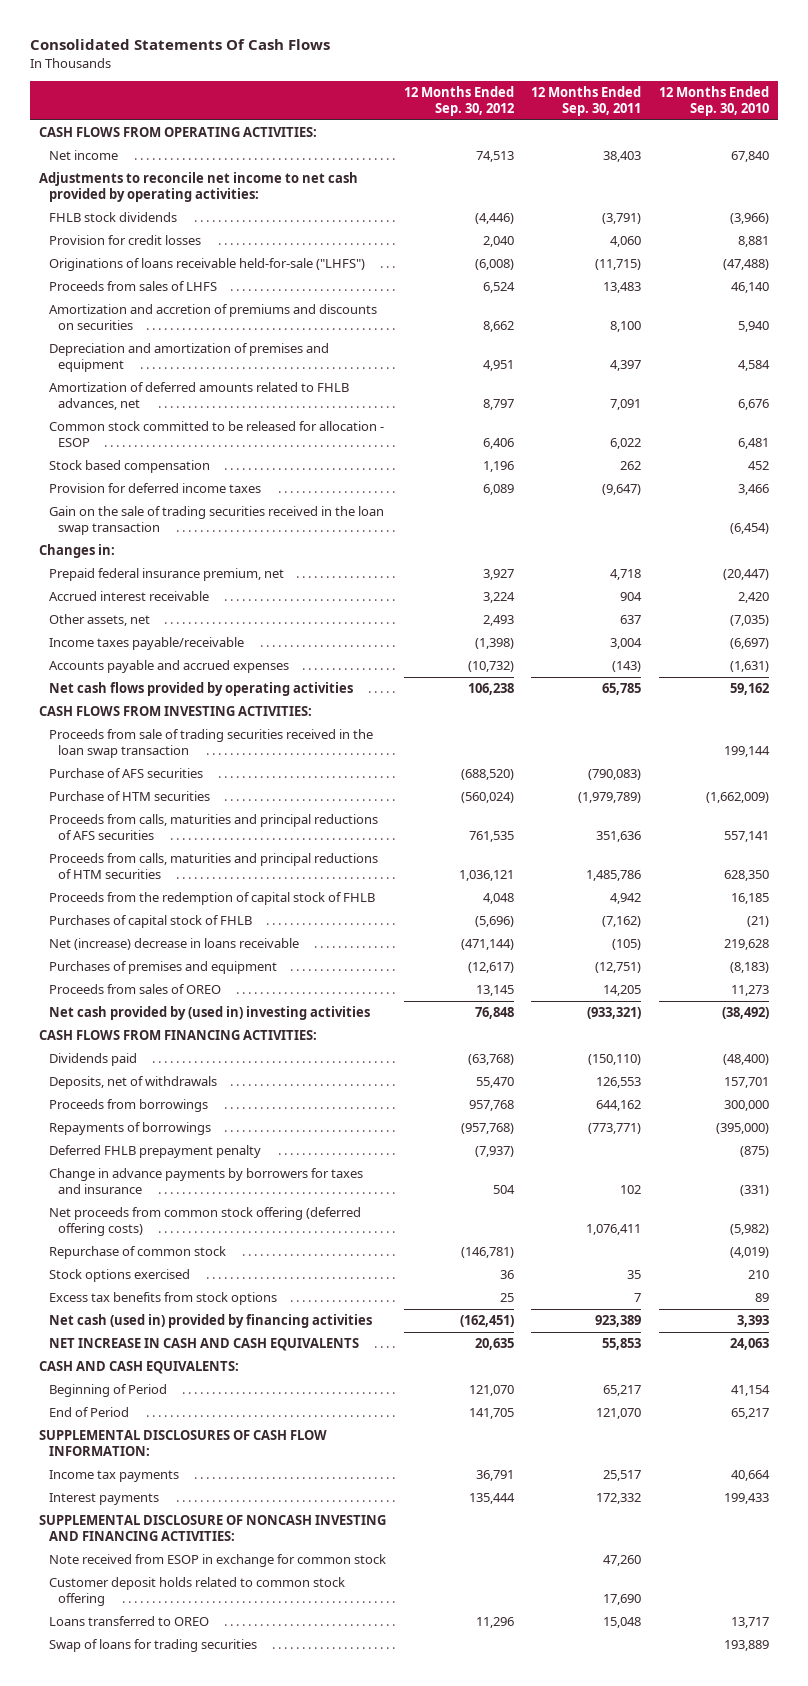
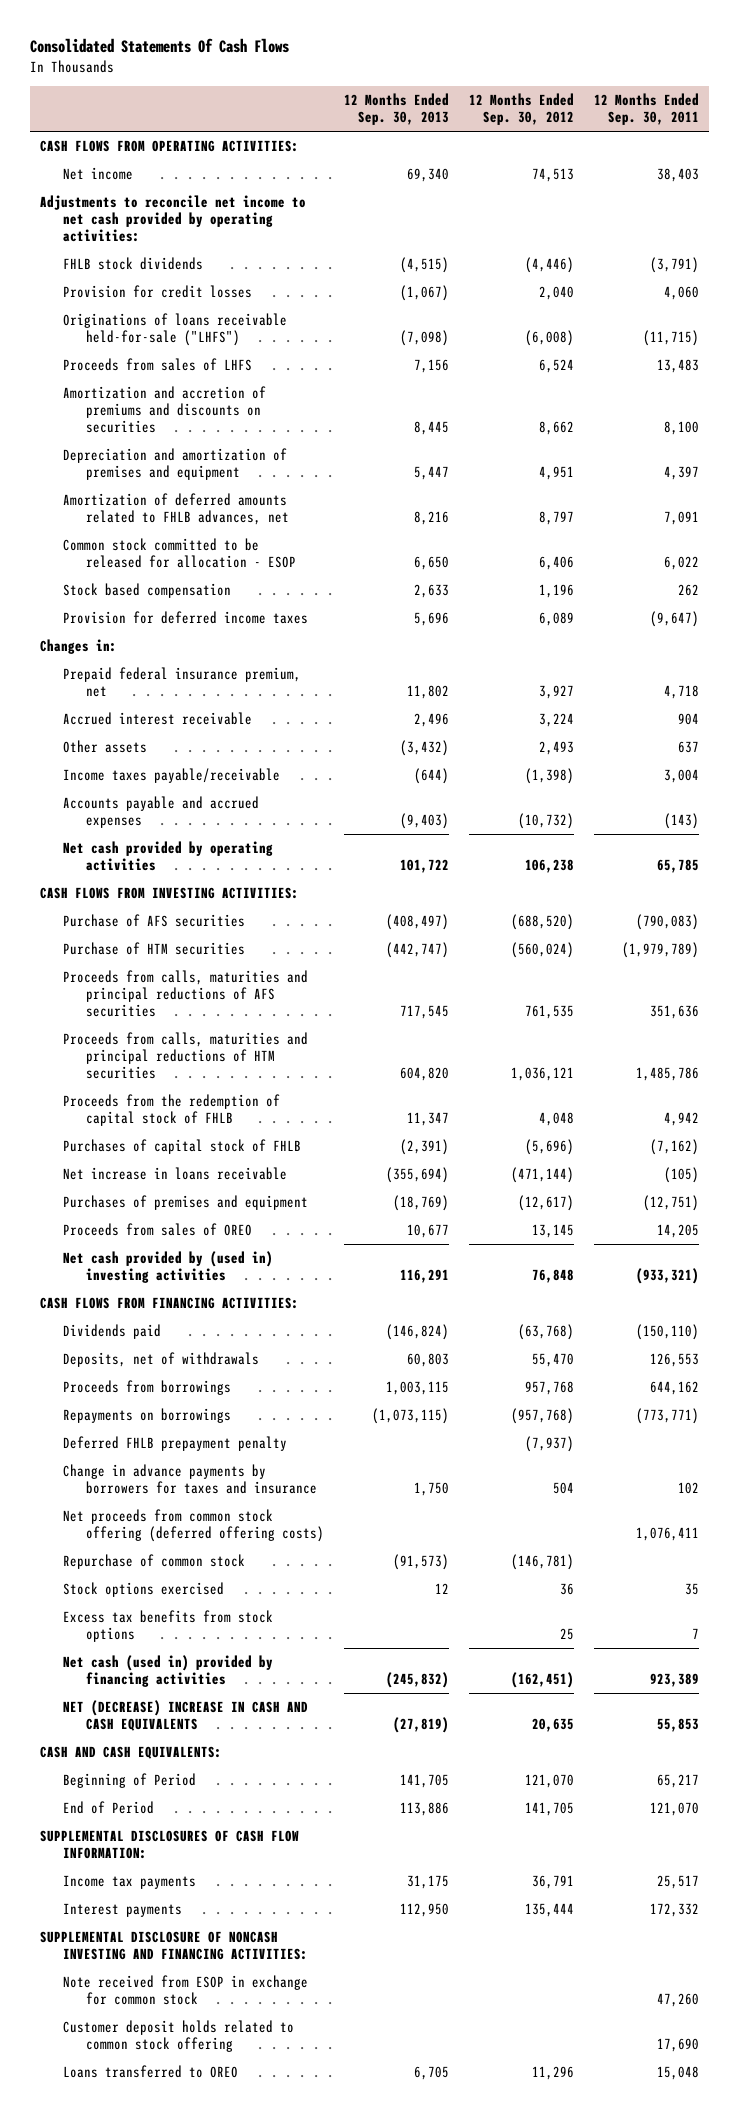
[658,86,769,117] 12 Months Ended Sep. 30, 2010 -> none
none -> [343,93,449,126] 12 Months Ended Sep. 30, 2013
[48,505,384,535] Gain on the sale of trading securities received in the loan swap transaction -> none
[48,613,150,626] Other assets, net -> [62,740,147,754] Other assets
[48,681,353,696] Net cash flows provided by operating activities -> [62,841,273,872] Net cash provided by operating activities
[48,728,373,758] Proceeds from sale of trading securities received in the loan swap transaction -> none
[48,937,299,950] Net (increase) decrease in loans receivable -> [62,1167,287,1181] Net increase in loans receivable
[48,1121,211,1135] Repayments of borrowings -> [62,1408,231,1424] Repayments on borrowings
[48,1337,359,1351] NET INCREASE IN CASH AND CASH EQUIVALENTS -> [62,1700,308,1732] NET (DECREASE) INCREASE IN CASH AND CASH EQUIVALENTS
[48,1638,257,1652] Swap of loans for trading securities -> none

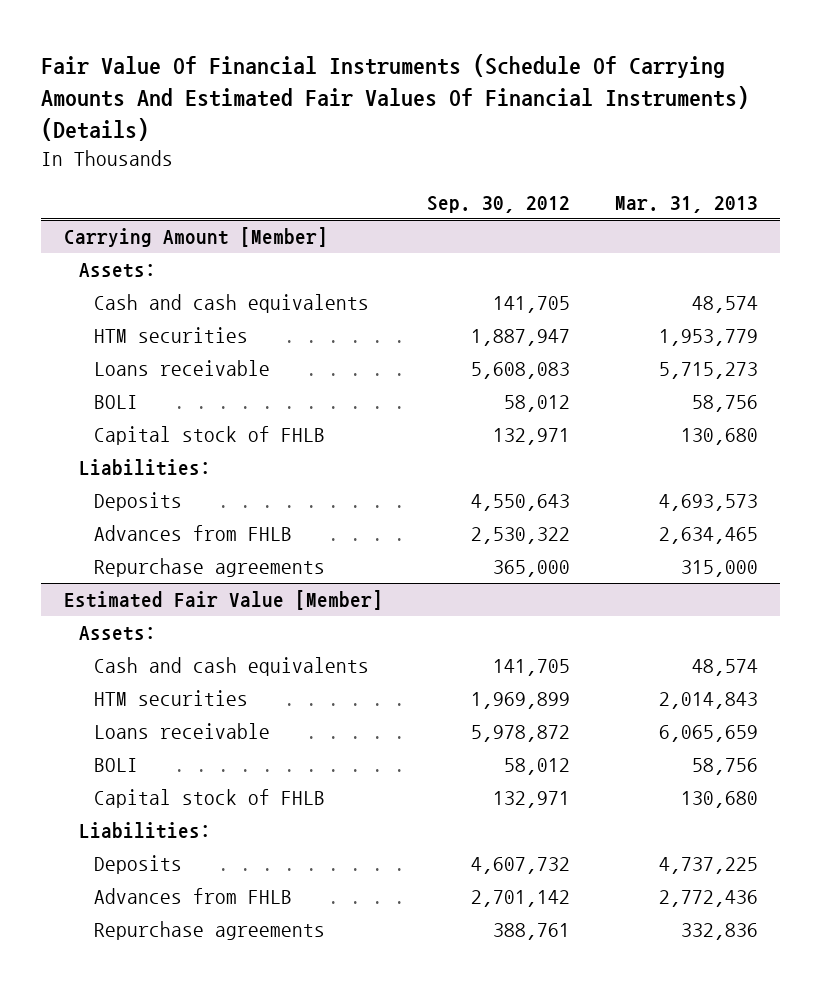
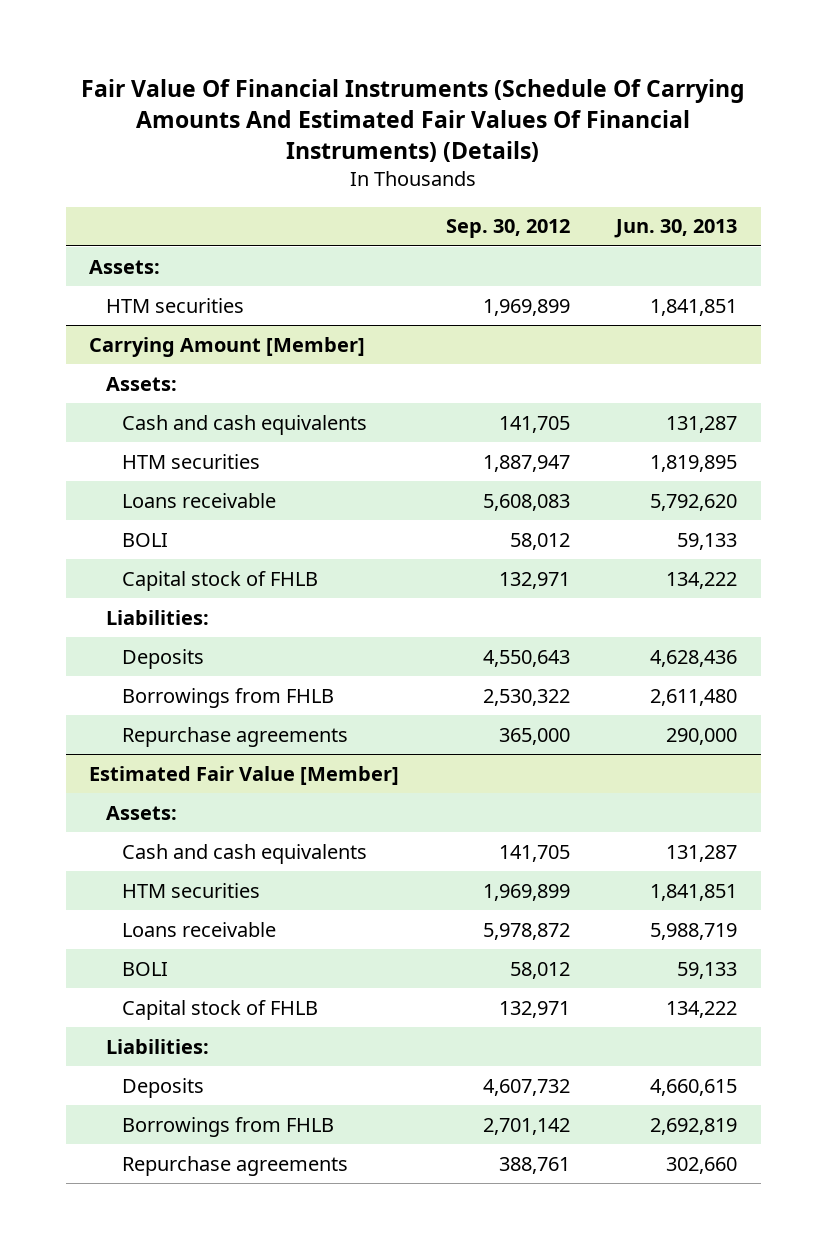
[614,195,758,213] Mar. 31, 2013 -> none
none -> [614,219,738,239] Jun. 30, 2013
none -> [88,259,160,274] Assets:
none -> [105,297,244,313] HTM securities
[93,525,292,542] Advances from FHLB -> [122,687,335,708] Borrowings from FHLB
[93,888,292,905] Advances from FHLB -> [122,1116,335,1137] Borrowings from FHLB

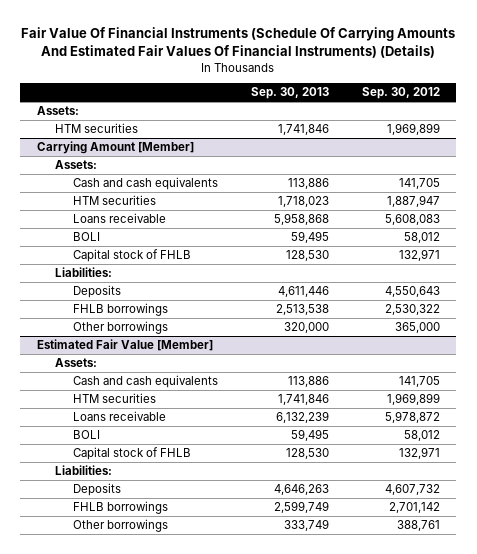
[614,219,738,239] Jun. 30, 2013 -> none
none -> [251,87,330,100] Sep. 30, 2013
[122,687,335,708] Borrowings from FHLB -> [73,303,169,317] FHLB borrowings
[122,726,349,747] Repurchase agreements -> [73,321,169,335] Other borrowings
[122,1116,335,1137] Borrowings from FHLB -> [73,501,169,515] FHLB borrowings
[122,1155,349,1176] Repurchase agreements -> [73,519,169,533] Other borrowings

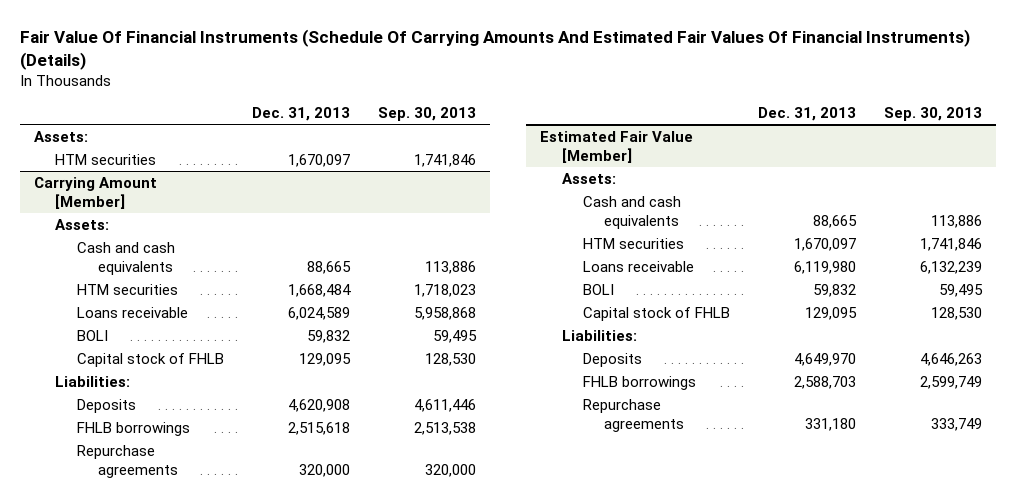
[361,87,440,100] Sep. 30, 2012 -> none
none -> [251,106,350,121] Dec. 31, 2013
[73,321,169,335] Other borrowings -> [76,444,179,478] Repurchase agreements
[73,519,169,533] Other borrowings -> [582,398,685,432] Repurchase agreements

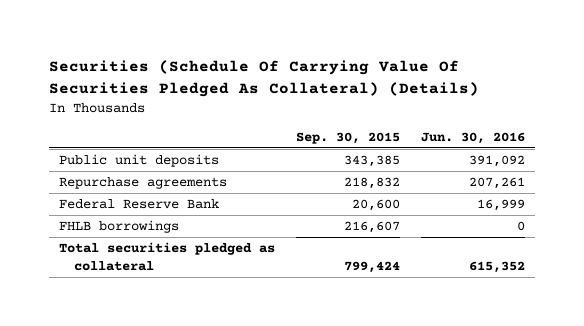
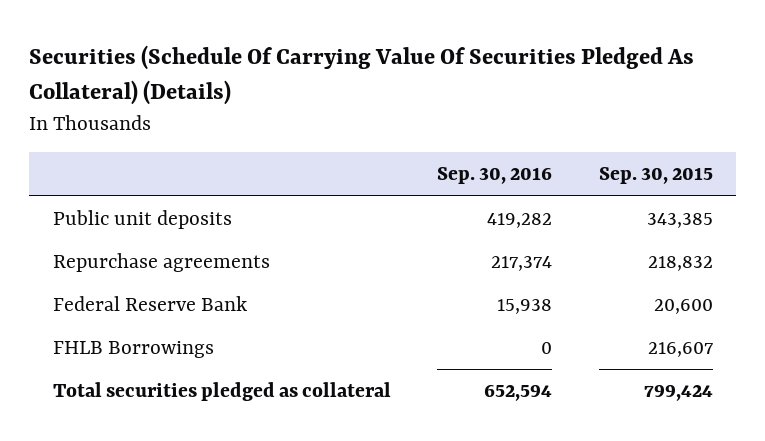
[420,131,525,144] Jun. 30, 2016 -> none
none -> [437,167,553,185] Sep. 30, 2016
[59,219,180,233] FHLB borrowings -> [52,341,214,359] FHLB Borrowings

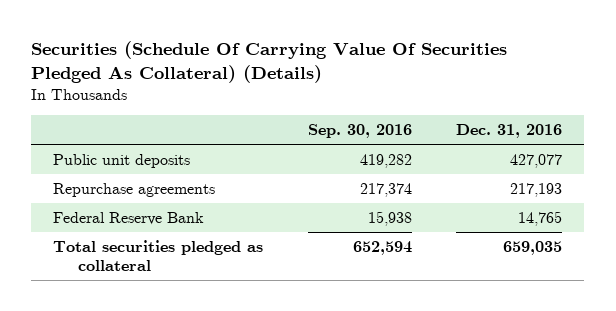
[598,167,713,185] Sep. 30, 2015 -> none
none -> [456,124,563,139] Dec. 31, 2016
[52,341,214,359] FHLB Borrowings -> none

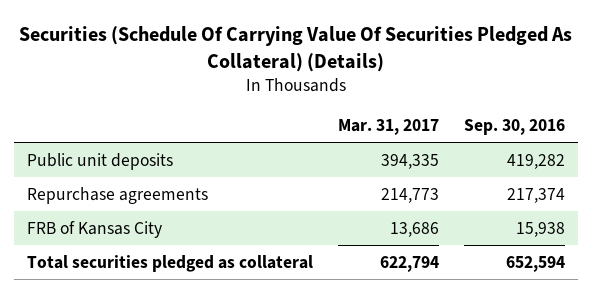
[456,124,563,139] Dec. 31, 2016 -> none
none -> [337,119,439,136] Mar. 31, 2017
[53,211,205,225] Federal Reserve Bank -> [26,220,162,238] FRB of Kansas City

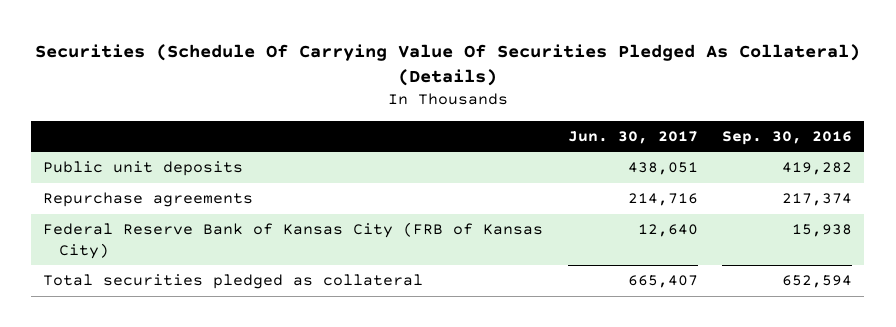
[337,119,439,136] Mar. 31, 2017 -> none
none -> [567,130,698,144] Jun. 30, 2017
[26,220,162,238] FRB of Kansas City -> [43,222,544,259] Federal Reserve Bank of Kansas City (FRB of Kansas City)

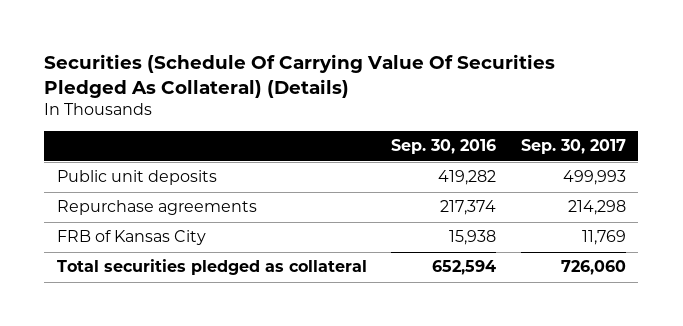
[567,130,698,144] Jun. 30, 2017 -> none
none -> [521,139,627,155] Sep. 30, 2017
[43,222,544,259] Federal Reserve Bank of Kansas City (FRB of Kansas City) -> [56,230,206,246] FRB of Kansas City

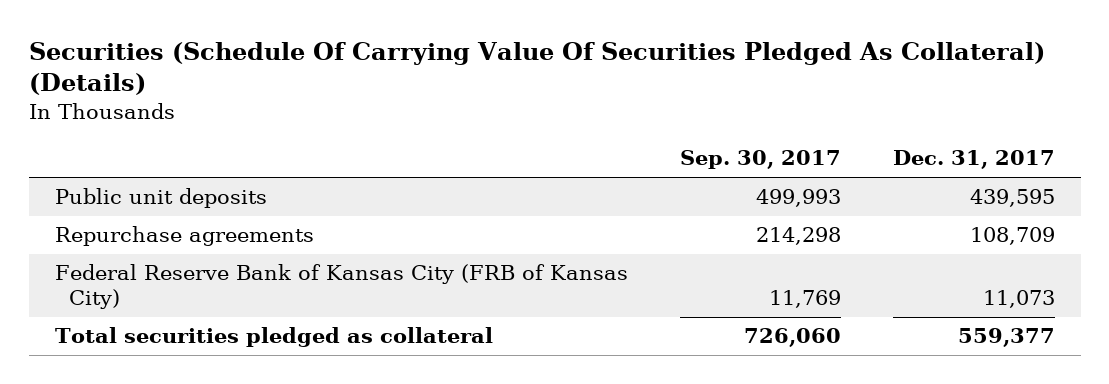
[391,139,497,155] Sep. 30, 2016 -> none
none -> [892,150,1055,170] Dec. 31, 2017
[56,230,206,246] FRB of Kansas City -> [54,264,628,310] Federal Reserve Bank of Kansas City (FRB of Kansas City)

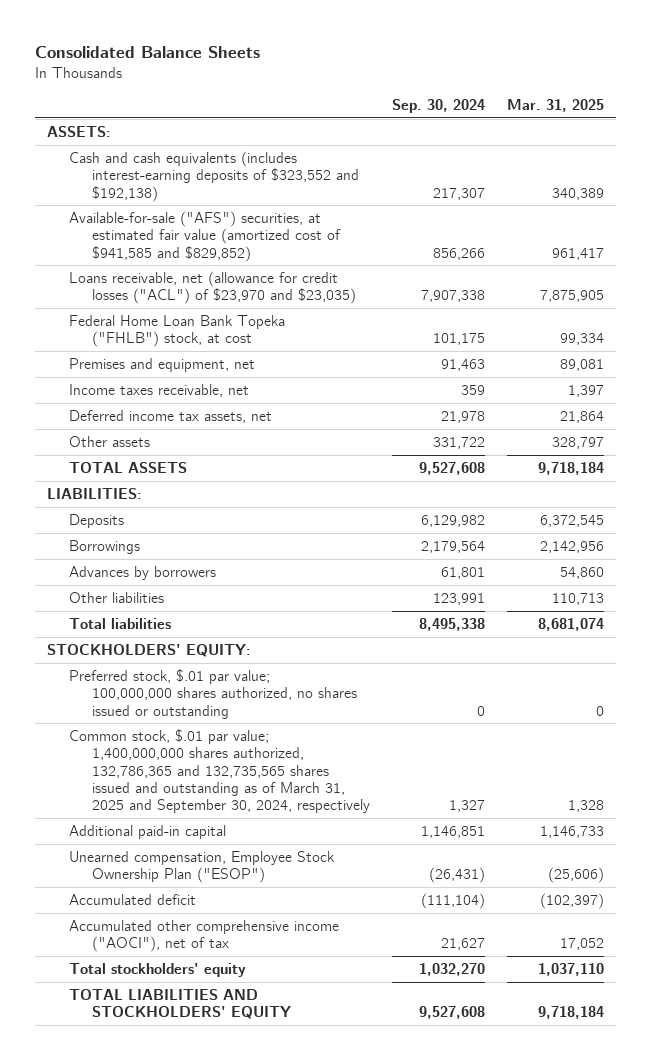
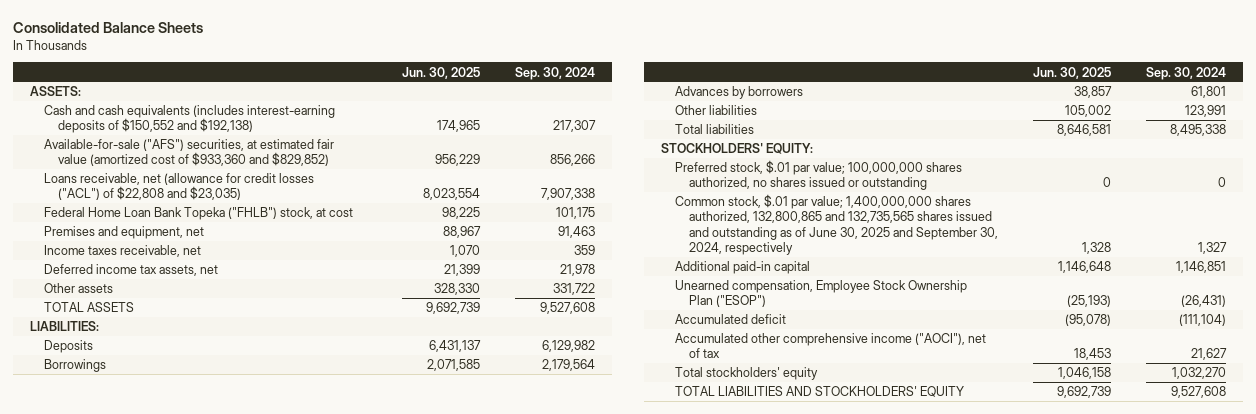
[507,98,605,112] Mar. 31, 2025 -> none
none -> [401,66,480,79] Jun. 30, 2025
[69,150,359,202] Cash and cash equivalents (includes interest-earning deposits of $323,552 and $192,138) -> [43,105,335,134] Cash and cash equivalents (includes interest-earning deposits of $150,552 and $192,138)
[69,210,341,262] Available-for-sale ("AFS") securities, at estimated fair value (amortized cost of $941,585 and $829,852) -> [43,139,334,167] Available-for-sale ("AFS") securities, at estimated fair value (amortized cost of $933,360 and $829,852)
[69,270,356,305] Loans receivable, net (allowance for credit losses ("ACL") of $23,970 and $23,035) -> [43,173,314,201] Loans receivable, net (allowance for credit losses ("ACL") of $22,808 and $23,035)
[69,728,370,814] Common stock, $.01 par value; 1,400,000,000 shares authorized, 132,786,365 and 132,735,565 shares issued and outstanding as of March 31, 2025 and September 30, 2024, respectively -> [675,194,998,255] Common stock, $.01 par value; 1,400,000,000 shares authorized, 132,800,865 and 132,735,565 shares issued and outstanding as of June 30, 2025 and September 30, 2024, respectively

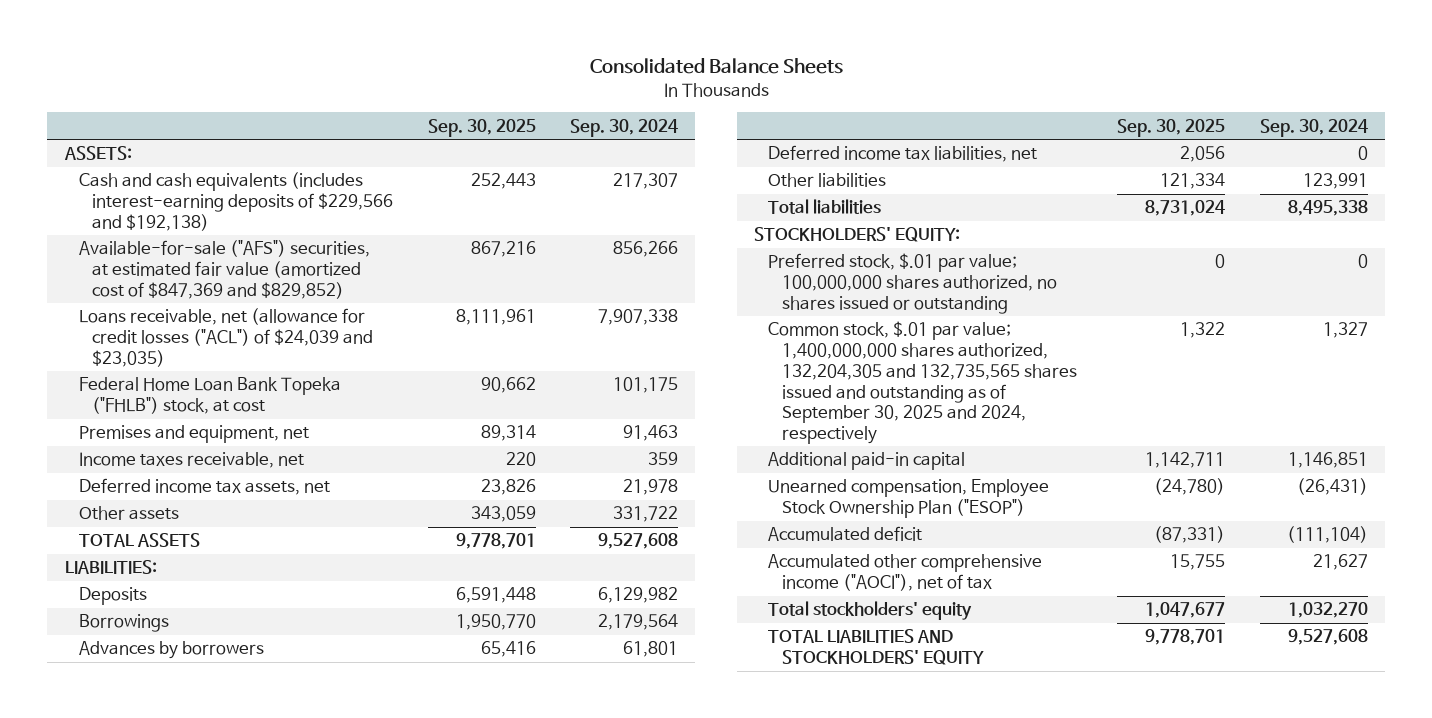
[401,66,480,79] Jun. 30, 2025 -> none
none -> [427,118,536,137] Sep. 30, 2025
[43,105,335,134] Cash and cash equivalents (includes interest-earning deposits of $150,552 and $192,138) -> [78,172,394,231] Cash and cash equivalents (includes interest-earning deposits of $229,566 and $192,138)
[43,139,334,167] Available-for-sale ("AFS") securities, at estimated fair value (amortized cost of $933,360 and $829,852) -> [78,240,370,299] Available-for-sale ("AFS") securities, at estimated fair value (amortized cost of $847,369 and $829,852)
[43,173,314,201] Loans receivable, net (allowance for credit losses ("ACL") of $22,808 and $23,035) -> [78,308,374,367] Loans receivable, net (allowance for credit losses ("ACL") of $24,039 and $23,035)
none -> [768,145,1038,163] Deferred income tax liabilities, net
[675,194,998,255] Common stock, $.01 par value; 1,400,000,000 shares authorized, 132,800,865 and 132,735,565 shares issued and outstanding as of June 30, 2025 and September 30, 2024, respectively -> [768,321,1077,444] Common stock, $.01 par value; 1,400,000,000 shares authorized, 132,204,305 and 132,735,565 shares issued and outstanding as of September 30, 2025 and 2024, respectively

